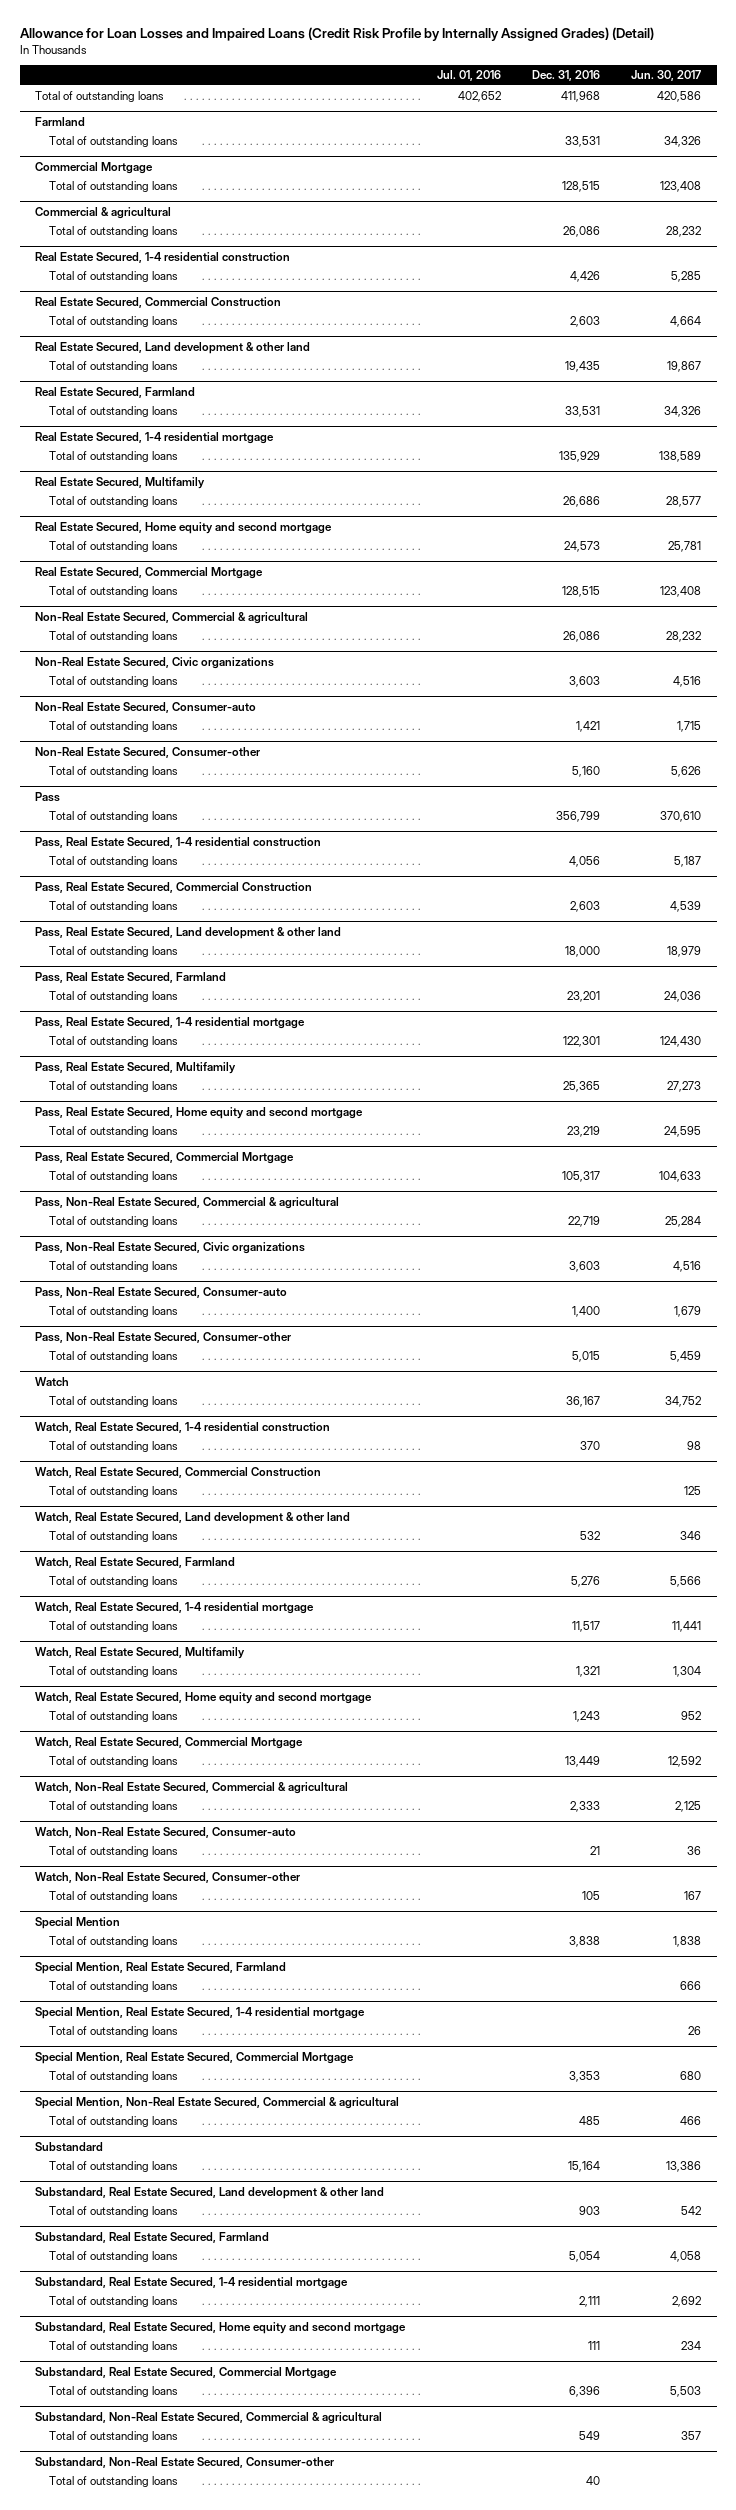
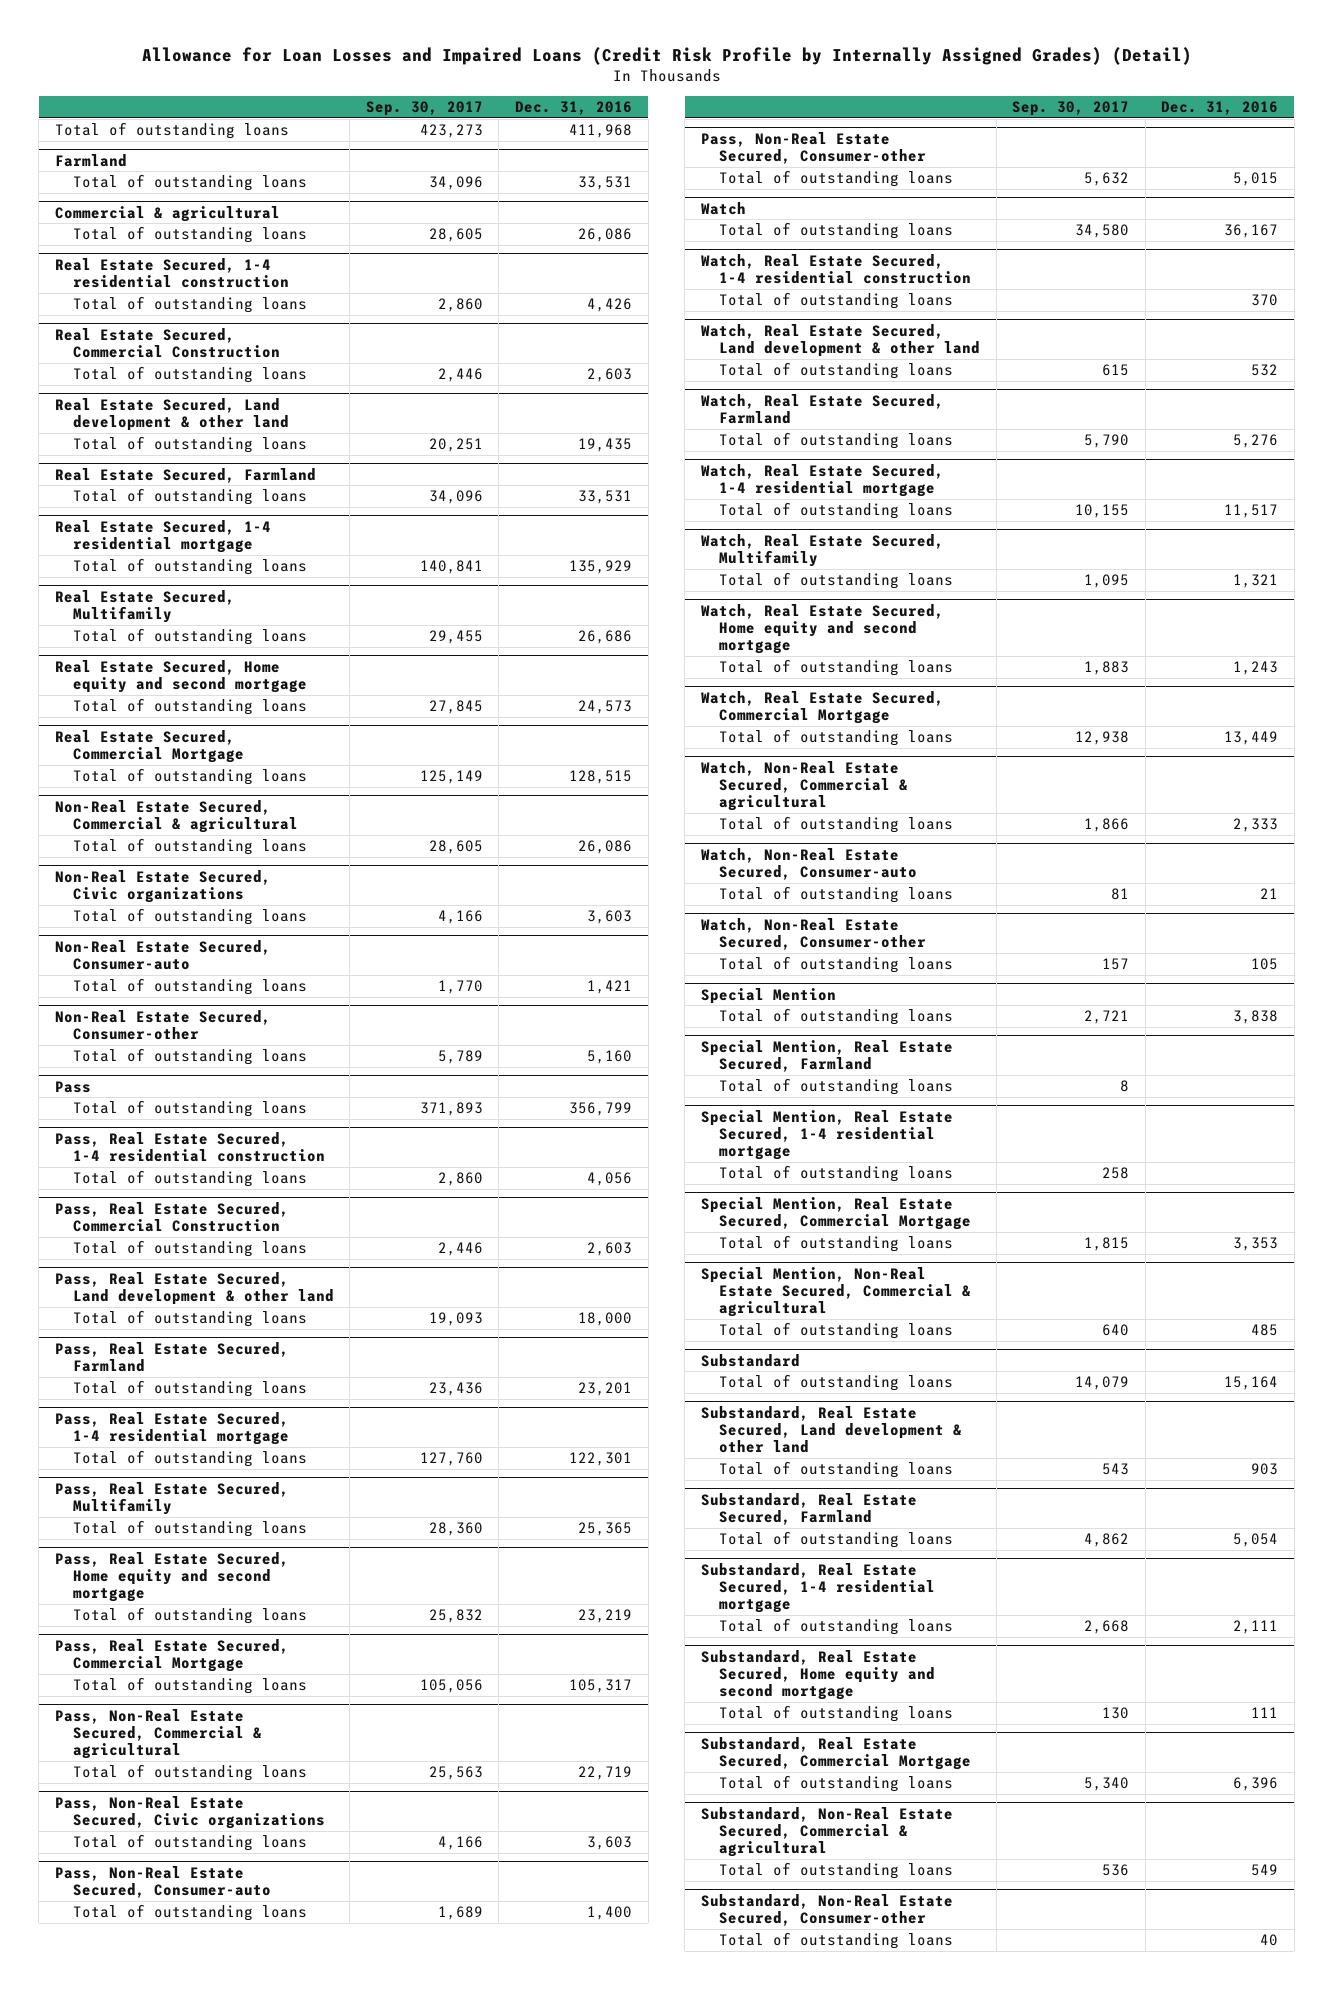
[436,70,501,82] Jul. 01, 2016 -> none
[631,70,702,82] Jun. 30, 2017 -> none
none -> [365,101,483,117] Sep. 30, 2017
[35,161,154,174] Commercial Mortgage -> none
[48,180,178,192] Total of outstanding loans -> none
[35,1466,322,1478] Watch, Real Estate Secured, Commercial Construction -> none
[48,1485,178,1497] Total of outstanding loans -> none

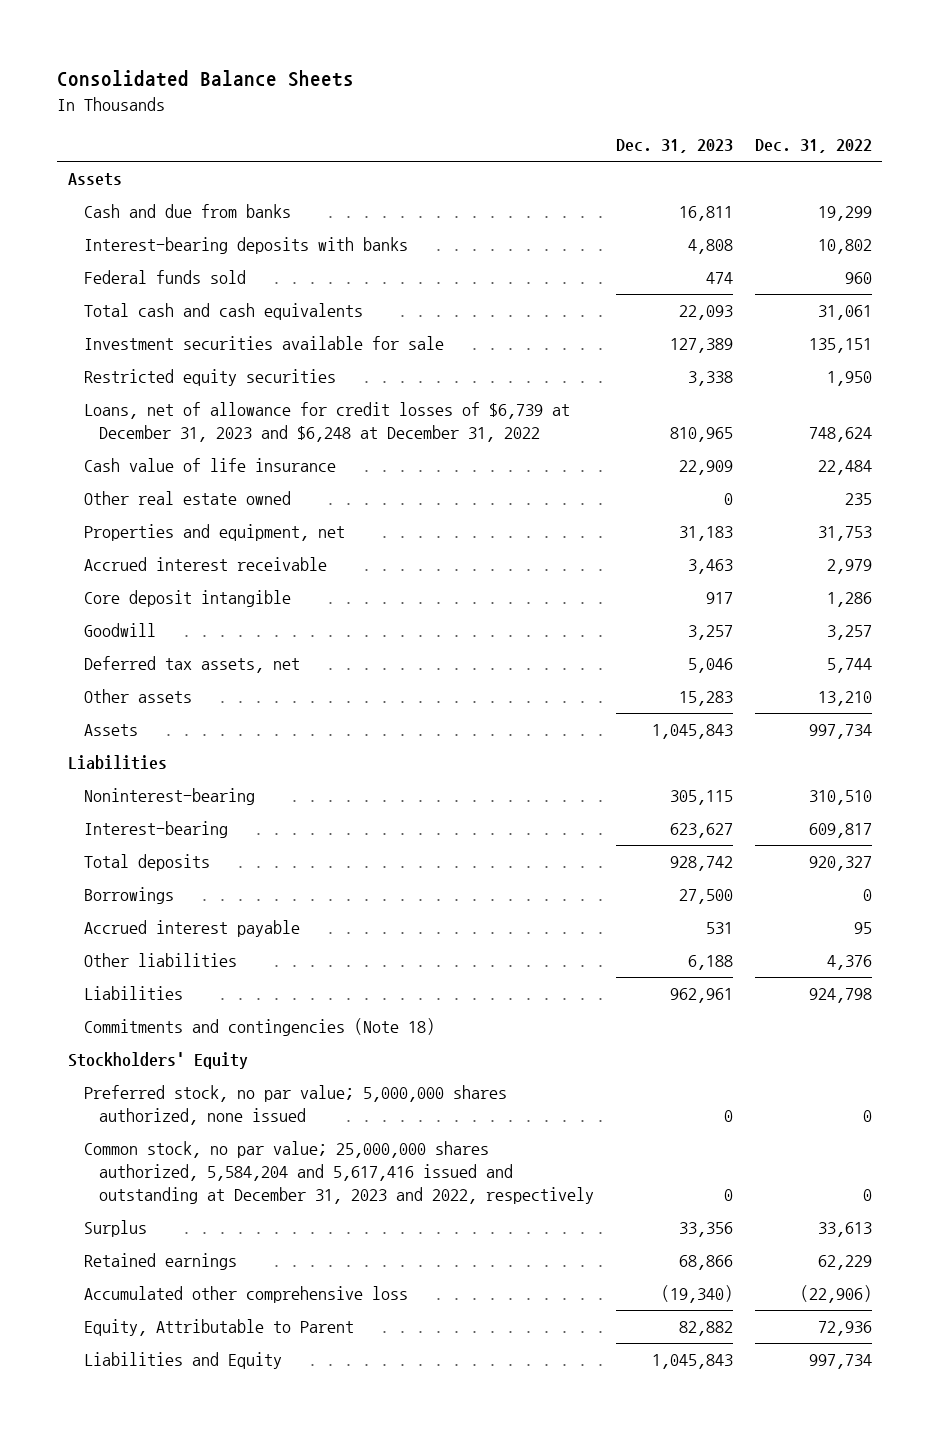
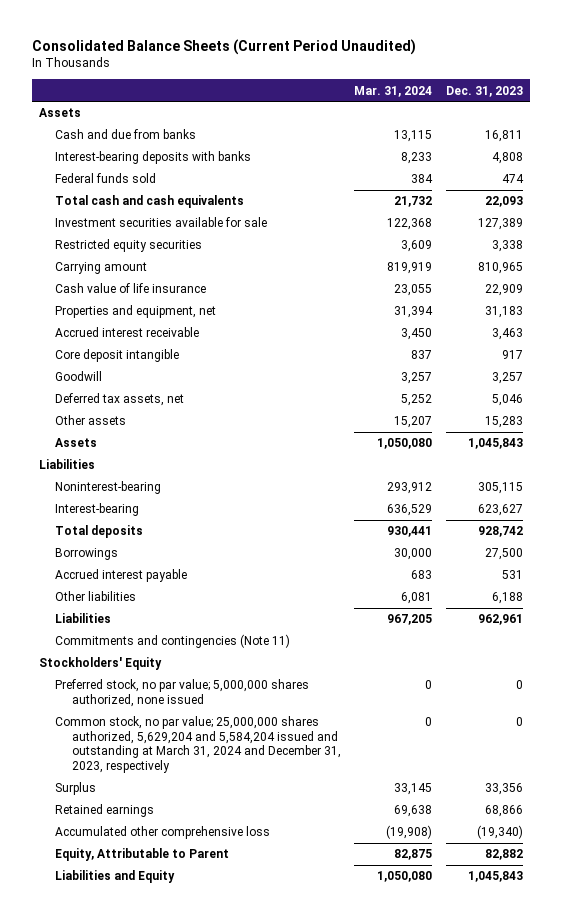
[57,70,355,88] Consolidated Balance Sheets -> [32,38,417,55] Consolidated Balance Sheets (Current Period Unaudited)
[754,139,872,154] Dec. 31, 2022 -> none
none -> [354,85,433,97] Mar. 31, 2024
[83,402,570,443] Loans, net of allowance for credit losses of $6,739 at December 31, 2023 and $6,248 at December 31, 2022 -> [55,262,148,275] Carrying amount
[83,491,291,506] Other real estate owned -> none
[83,1018,435,1037] Commitments and contingencies (Note 18) -> [55,634,291,649] Commitments and contingencies (Note 11)
[83,1141,595,1204] Common stock, no par value; 25,000,000 shares authorized, 5,584,204 and 5,617,416 issued and outstanding at December 31, 2023 and 2022, respectively -> [55,716,341,773] Common stock, no par value; 25,000,000 shares authorized, 5,629,204 and 5,584,204 issued and outstanding at March 31, 2024 and December 31, 2023, respectively

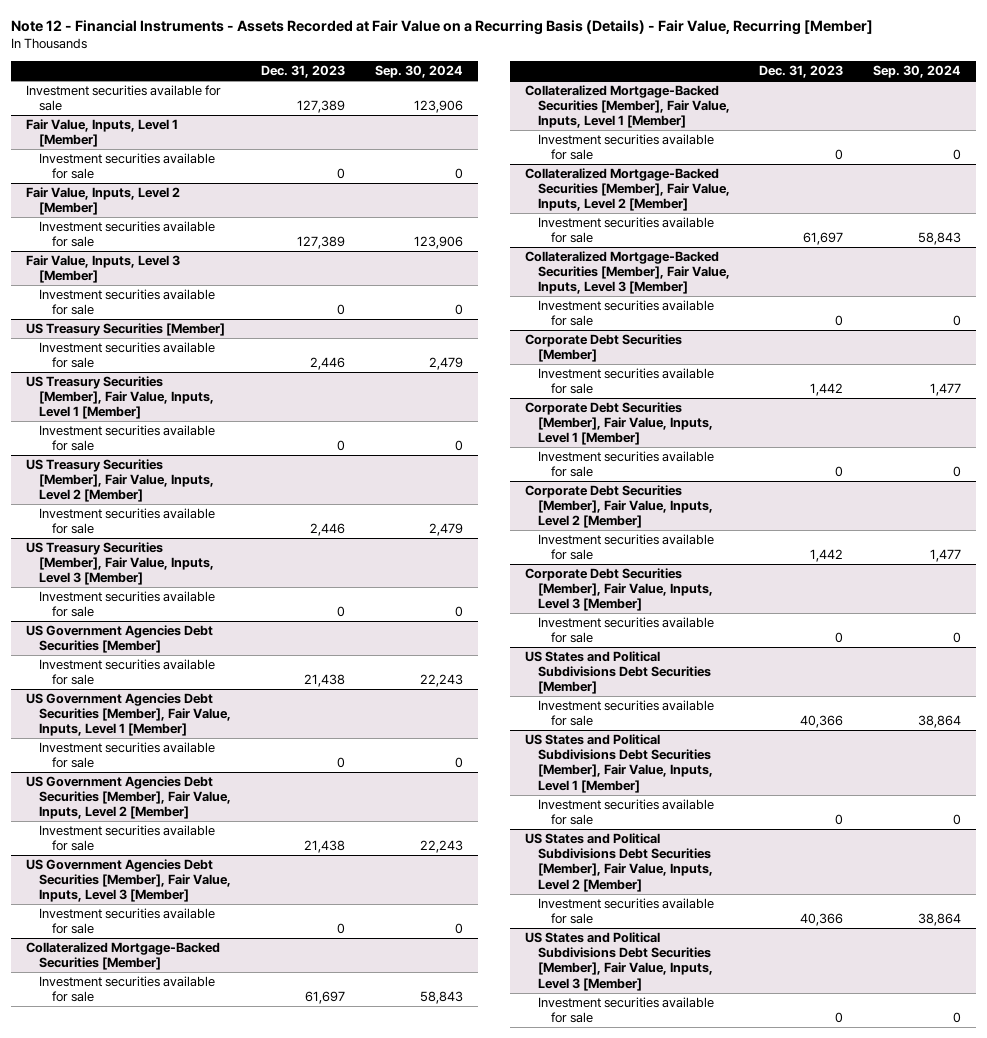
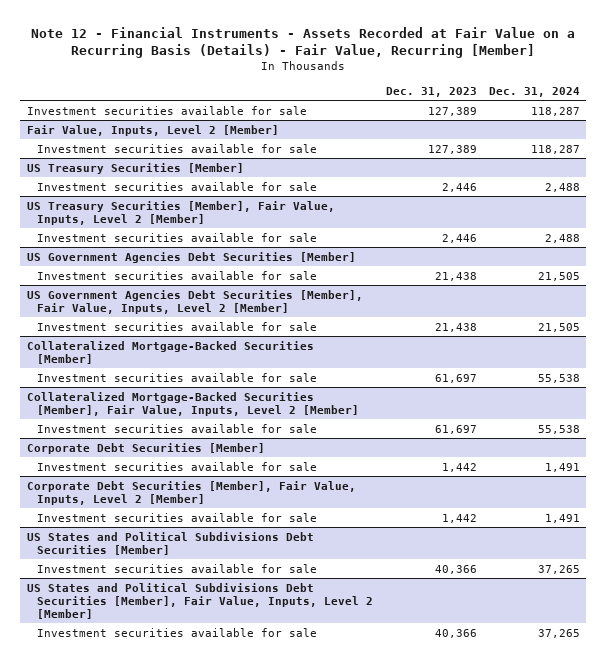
[374,65,463,79] Sep. 30, 2024 -> none
none -> [489,86,581,97] Dec. 31, 2024
[26,119,179,148] Fair Value, Inputs, Level 1 [Member] -> none
[39,153,216,180] Investment securities available for sale -> none
[26,255,181,284] Fair Value, Inputs, Level 3 [Member] -> none
[39,289,216,316] Investment securities available for sale -> none
[26,376,215,420] US Treasury Securities [Member], Fair Value, Inputs, Level 1 [Member] -> none
[39,425,216,452] Investment securities available for sale -> none
[26,542,215,586] US Treasury Securities [Member], Fair Value, Inputs, Level 3 [Member] -> none
[39,591,216,618] Investment securities available for sale -> none
[26,693,232,737] US Government Agencies Debt Securities [Member], Fair Value, Inputs, Level 1 [Member] -> none
[39,742,216,769] Investment securities available for sale -> none
[26,859,232,903] US Government Agencies Debt Securities [Member], Fair Value, Inputs, Level 3 [Member] -> none
[39,908,216,935] Investment securities available for sale -> none
[524,85,730,129] Collateralized Mortgage-Backed Securities [Member], Fair Value, Inputs, Level 1 [Member] -> none
[537,134,714,161] Investment securities available for sale -> none
[524,251,730,295] Collateralized Mortgage-Backed Securities [Member], Fair Value, Inputs, Level 3 [Member] -> none
[537,300,714,327] Investment securities available for sale -> none
[524,402,713,446] Corporate Debt Securities [Member], Fair Value, Inputs, Level 1 [Member] -> none
[537,451,714,478] Investment securities available for sale -> none
[524,568,713,612] Corporate Debt Securities [Member], Fair Value, Inputs, Level 3 [Member] -> none
[537,617,714,644] Investment securities available for sale -> none
[524,734,713,793] US States and Political Subdivisions Debt Securities [Member], Fair Value, Inputs, Level 1 [Member] -> none
[537,799,714,826] Investment securities available for sale -> none
[524,932,713,991] US States and Political Subdivisions Debt Securities [Member], Fair Value, Inputs, Level 3 [Member] -> none
[537,997,714,1024] Investment securities available for sale -> none

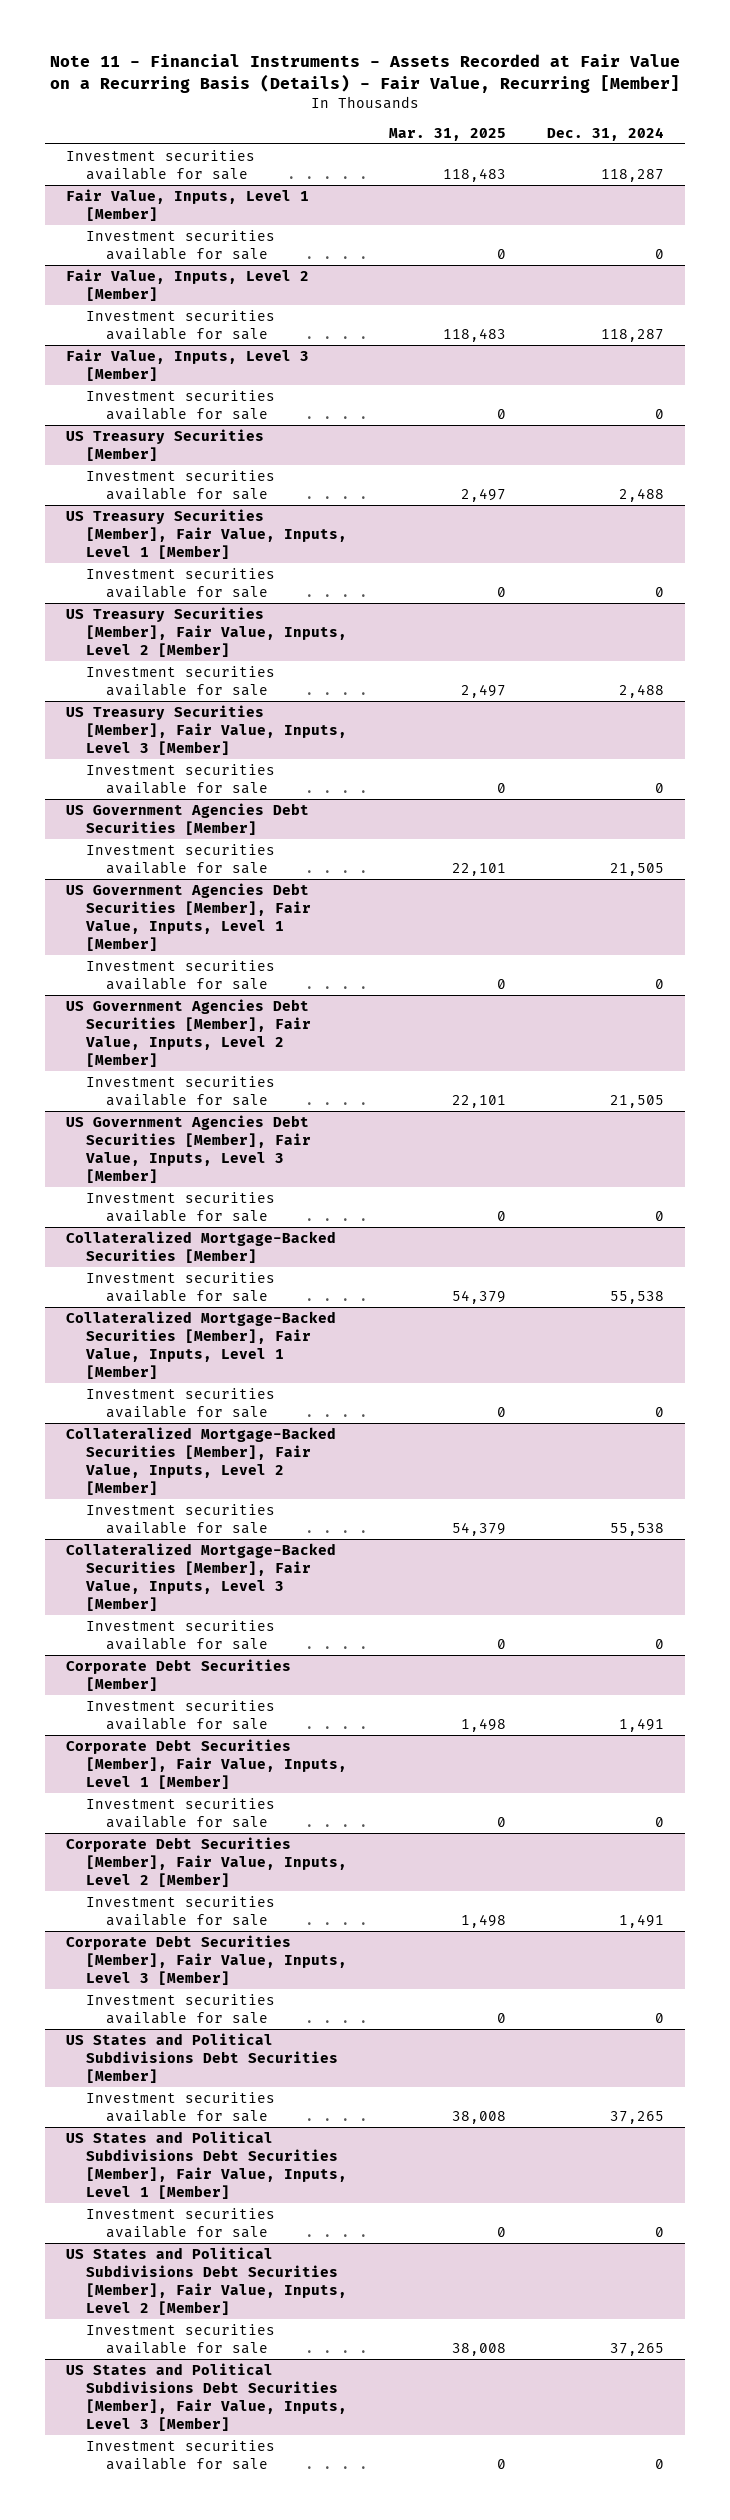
[31,26,576,58] Note 12 - Financial Instruments - Assets Recorded at Fair Value on a Recurring Basis (Details) - Fair Value, Recurring [Member] -> [49,54,680,93] Note 11 - Financial Instruments - Assets Recorded at Fair Value on a Recurring Basis (Details) - Fair Value, Recurring [Member]
[385,86,477,97] Dec. 31, 2023 -> none
none -> [388,127,506,141] Mar. 31, 2025
none -> [66,188,310,221] Fair Value, Inputs, Level 1 [Member]
none -> [86,229,276,260] Investment securities available for sale
none -> [66,348,310,381] Fair Value, Inputs, Level 3 [Member]
none -> [86,389,276,420] Investment securities available for sale
none -> [66,508,348,559] US Treasury Securities [Member], Fair Value, Inputs, Level 1 [Member]
none -> [86,567,276,598] Investment securities available for sale
none -> [66,704,348,755] US Treasury Securities [Member], Fair Value, Inputs, Level 3 [Member]
none -> [86,763,276,794] Investment securities available for sale
none -> [66,882,312,951] US Government Agencies Debt Securities [Member], Fair Value, Inputs, Level 1 [Member]
none -> [86,959,276,990] Investment securities available for sale
none -> [66,1114,312,1183] US Government Agencies Debt Securities [Member], Fair Value, Inputs, Level 3 [Member]
none -> [86,1191,276,1222] Investment securities available for sale
none -> [66,1310,337,1379] Collateralized Mortgage-Backed Securities [Member], Fair Value, Inputs, Level 1 [Member]
none -> [86,1387,276,1418] Investment securities available for sale
none -> [66,1542,337,1611] Collateralized Mortgage-Backed Securities [Member], Fair Value, Inputs, Level 3 [Member]
none -> [86,1619,276,1650] Investment securities available for sale
none -> [66,1738,348,1789] Corporate Debt Securities [Member], Fair Value, Inputs, Level 1 [Member]
none -> [86,1797,276,1828] Investment securities available for sale
none -> [66,1934,348,1985] Corporate Debt Securities [Member], Fair Value, Inputs, Level 3 [Member]
none -> [86,1993,276,2024] Investment securities available for sale
none -> [66,2130,348,2199] US States and Political Subdivisions Debt Securities [Member], Fair Value, Inputs, Level 1 [Member]
none -> [86,2207,276,2238] Investment securities available for sale
none -> [66,2362,348,2431] US States and Political Subdivisions Debt Securities [Member], Fair Value, Inputs, Level 3 [Member]
none -> [86,2439,276,2470] Investment securities available for sale

